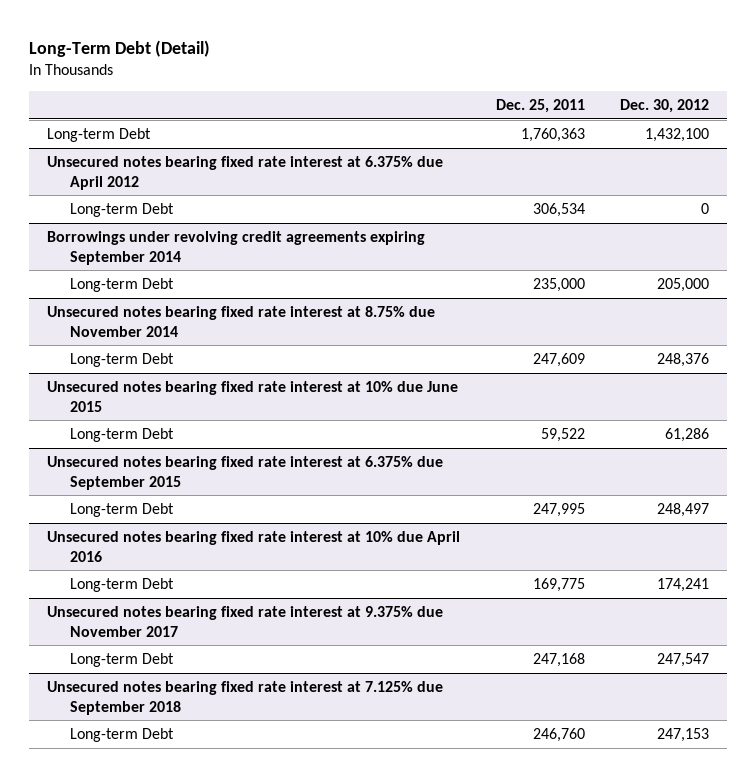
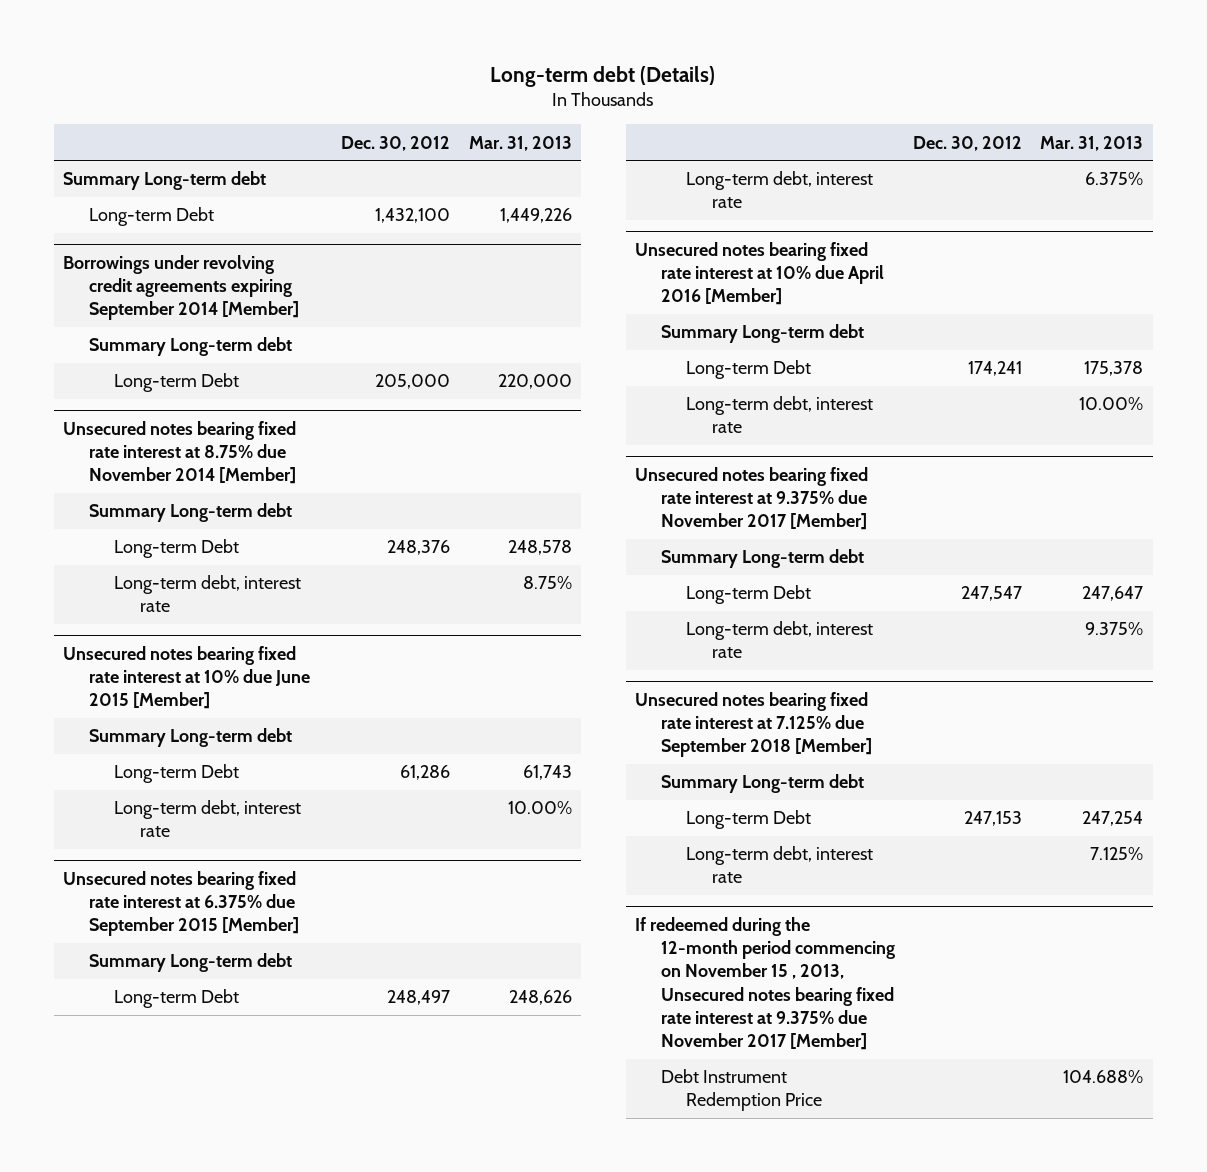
[29,39,211,57] Long-Term Debt (Detail) -> [490,66,716,88] Long-term debt (Details)
[495,98,585,113] Dec. 25, 2011 -> none
none -> [468,135,572,151] Mar. 31, 2013
none -> [63,171,267,191] Summary Long-term debt
[47,155,444,190] Unsecured notes bearing fixed rate interest at 6.375% due April 2012 -> none
[69,202,174,217] Long-term Debt -> none
[47,230,426,265] Borrowings under revolving credit agreements expiring September 2014 -> [63,254,299,321] Borrowings under revolving credit agreements expiring September 2014 [Member]
none -> [88,337,292,357] Summary Long-term debt
[47,305,436,337] Unsecured notes bearing fixed rate interest at 8.75% due November 2014 -> [63,420,297,485] Unsecured notes bearing fixed rate interest at 8.75% due November 2014 [Member]
none -> [88,503,292,523] Summary Long-term debt
none -> [114,575,302,613] Long-term debt, interest rate
[47,380,459,412] Unsecured notes bearing fixed rate interest at 10% due June 2015 -> [63,645,310,710] Unsecured notes bearing fixed rate interest at 10% due June 2015 [Member]
none -> [88,728,292,748] Summary Long-term debt
none -> [114,800,302,838] Long-term debt, interest rate
[47,455,444,490] Unsecured notes bearing fixed rate interest at 6.375% due September 2015 -> [63,870,299,937] Unsecured notes bearing fixed rate interest at 6.375% due September 2015 [Member]
none -> [88,953,292,973] Summary Long-term debt
none -> [686,171,874,209] Long-term debt, interest rate
[47,530,461,562] Unsecured notes bearing fixed rate interest at 10% due April 2016 -> [635,241,884,306] Unsecured notes bearing fixed rate interest at 10% due April 2016 [Member]
none -> [660,324,864,344] Summary Long-term debt
none -> [686,396,874,434] Long-term debt, interest rate
[47,605,444,637] Unsecured notes bearing fixed rate interest at 9.375% due November 2017 -> [635,466,869,531] Unsecured notes bearing fixed rate interest at 9.375% due November 2017 [Member]
none -> [660,549,864,569] Summary Long-term debt
none -> [686,621,874,659] Long-term debt, interest rate
[47,680,444,715] Unsecured notes bearing fixed rate interest at 7.125% due September 2018 -> [635,691,872,758] Unsecured notes bearing fixed rate interest at 7.125% due September 2018 [Member]
none -> [660,774,864,794] Summary Long-term debt
none -> [686,846,874,884] Long-term debt, interest rate
none -> [635,916,895,1051] If redeemed during the 12-month period commencing on November 15 , 2013, Unsecured notes bearing fixed rate interest at 9.375% due November 2017 [Member]
none -> [660,1069,823,1112] Debt Instrument Redemption Price

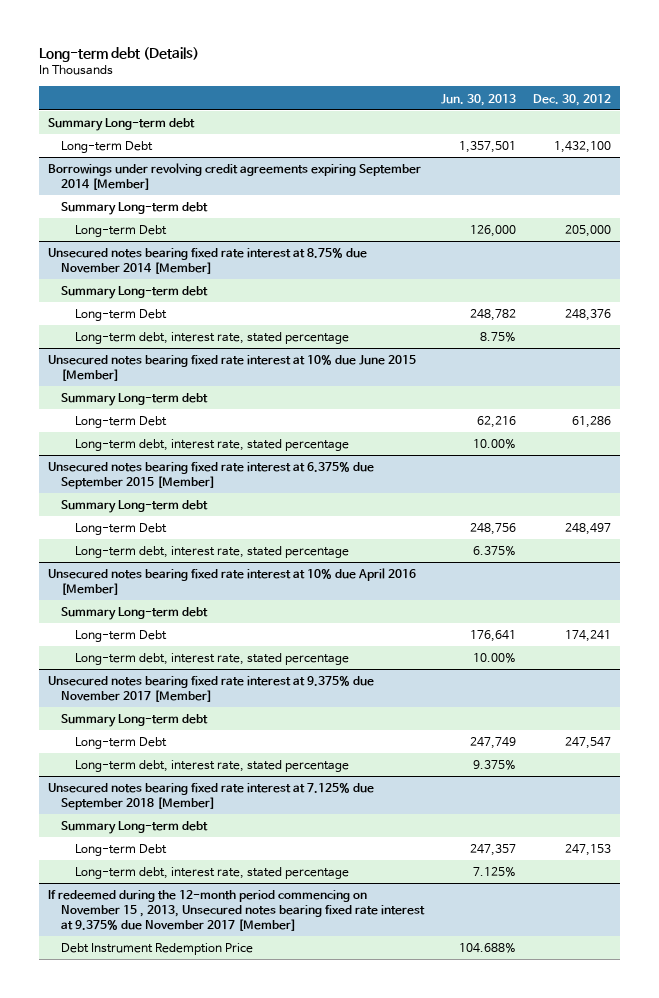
[468,135,572,151] Mar. 31, 2013 -> none
none -> [441,93,517,106] Jun. 30, 2013
[114,575,302,613] Long-term debt, interest rate -> [74,332,349,345] Long-term debt, interest rate, stated percentage
[114,800,302,838] Long-term debt, interest rate -> [74,439,349,452] Long-term debt, interest rate, stated percentage
[686,171,874,209] Long-term debt, interest rate -> [74,546,349,559] Long-term debt, interest rate, stated percentage
[686,396,874,434] Long-term debt, interest rate -> [74,653,349,666] Long-term debt, interest rate, stated percentage
[686,621,874,659] Long-term debt, interest rate -> [74,760,349,773] Long-term debt, interest rate, stated percentage
[686,846,874,884] Long-term debt, interest rate -> [74,867,349,880] Long-term debt, interest rate, stated percentage

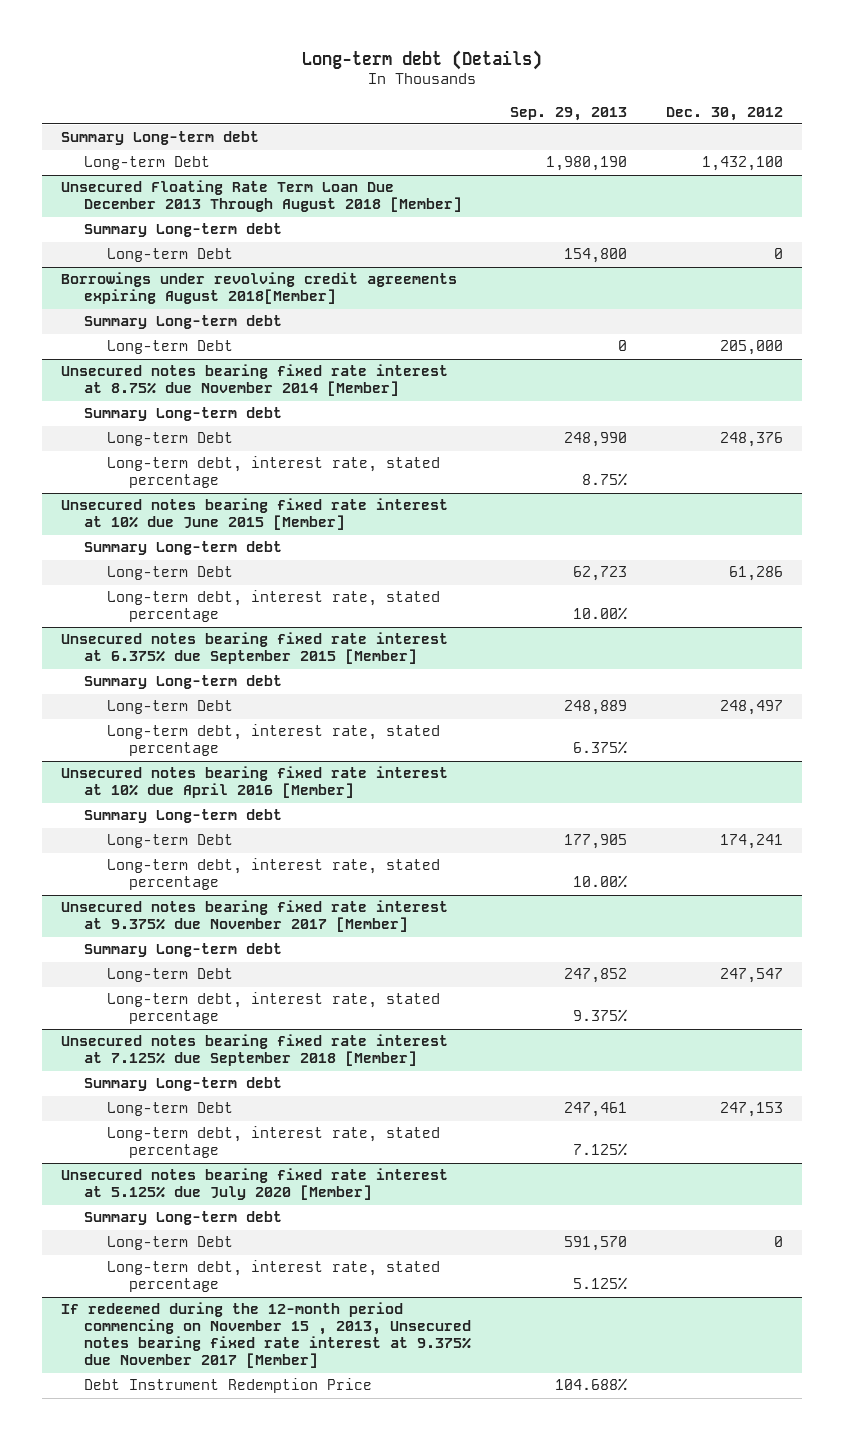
[441,93,517,106] Jun. 30, 2013 -> none
none -> [509,106,627,121] Sep. 29, 2013
none -> [61,180,463,213] Unsecured Floating Rate Term Loan Due December 2013 Through August 2018 [Member]
none -> [84,223,283,238] Summary Long-term debt
none -> [106,248,233,263] Long-term Debt
[47,163,421,190] Borrowings under revolving credit agreements expiring September 2014 [Member] -> [61,272,458,305] Borrowings under revolving credit agreements expiring August 2018[Member]
none -> [61,1168,449,1201] Unsecured notes bearing fixed rate interest at 5.125% due July 2020 [Member]
none -> [84,1211,283,1226] Summary Long-term debt
none -> [106,1236,233,1251] Long-term Debt
none -> [106,1260,440,1293] Long-term debt, interest rate, stated percentage

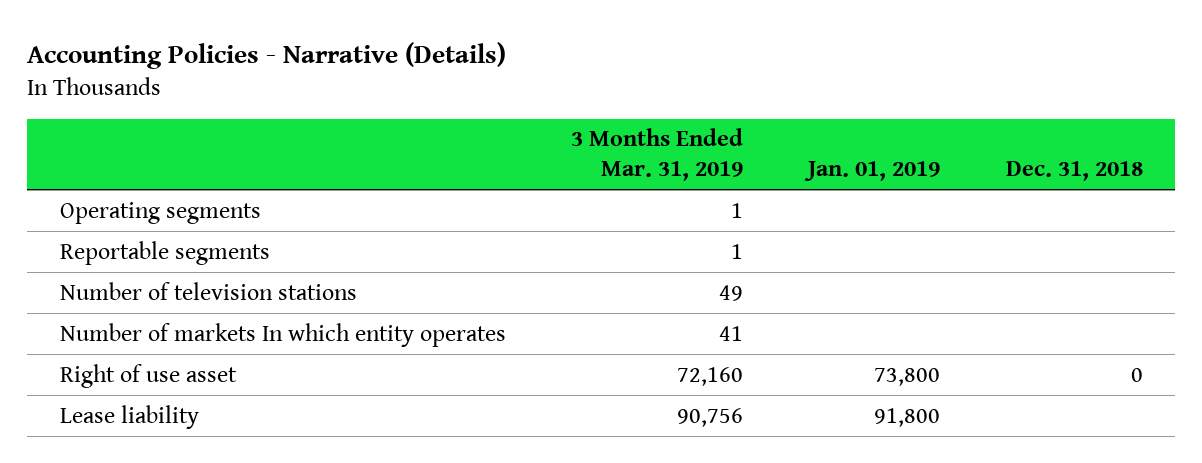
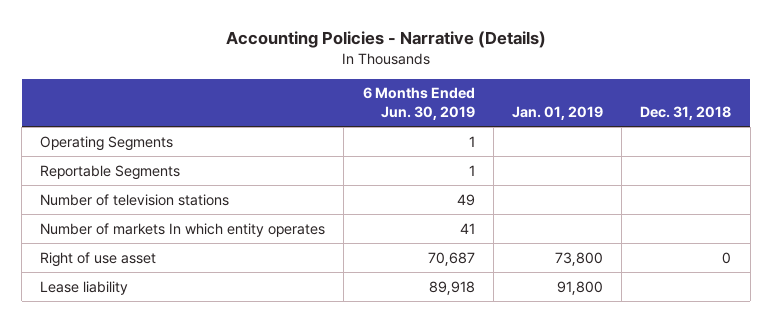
[570,128,743,182] 3 Months Ended Mar. 31, 2019 -> none
none -> [362,87,475,120] 6 Months Ended Jun. 30, 2019
[59,201,261,224] Operating segments -> [40,135,174,151] Operating Segments
[59,240,270,265] Reportable segments -> [40,164,181,180] Reportable Segments

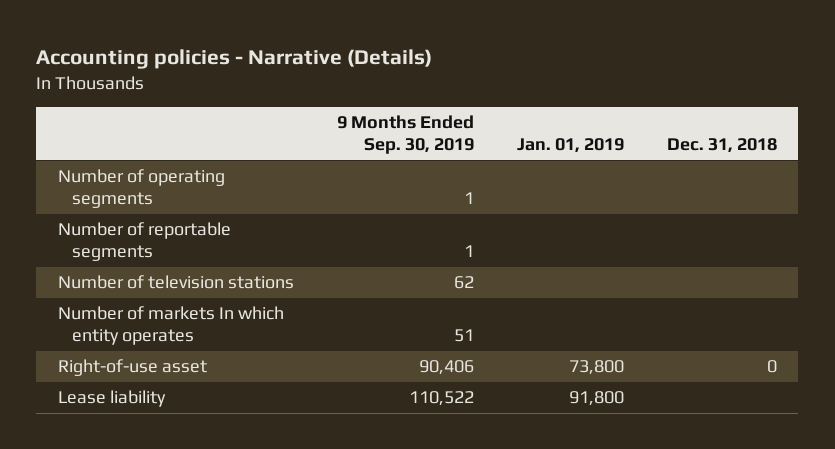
[225,31,546,49] Accounting Policies - Narrative (Details) -> [36,49,433,70] Accounting policies - Narrative (Details)
[362,87,475,120] 6 Months Ended Jun. 30, 2019 -> none
none -> [336,115,474,155] 9 Months Ended Sep. 30, 2019
[40,135,174,151] Operating Segments -> [57,169,225,209] Number of operating segments
[40,164,181,180] Reportable Segments -> [57,222,231,262] Number of reportable segments
[40,251,157,267] Right of use asset -> [57,359,207,377] Right-of-use asset

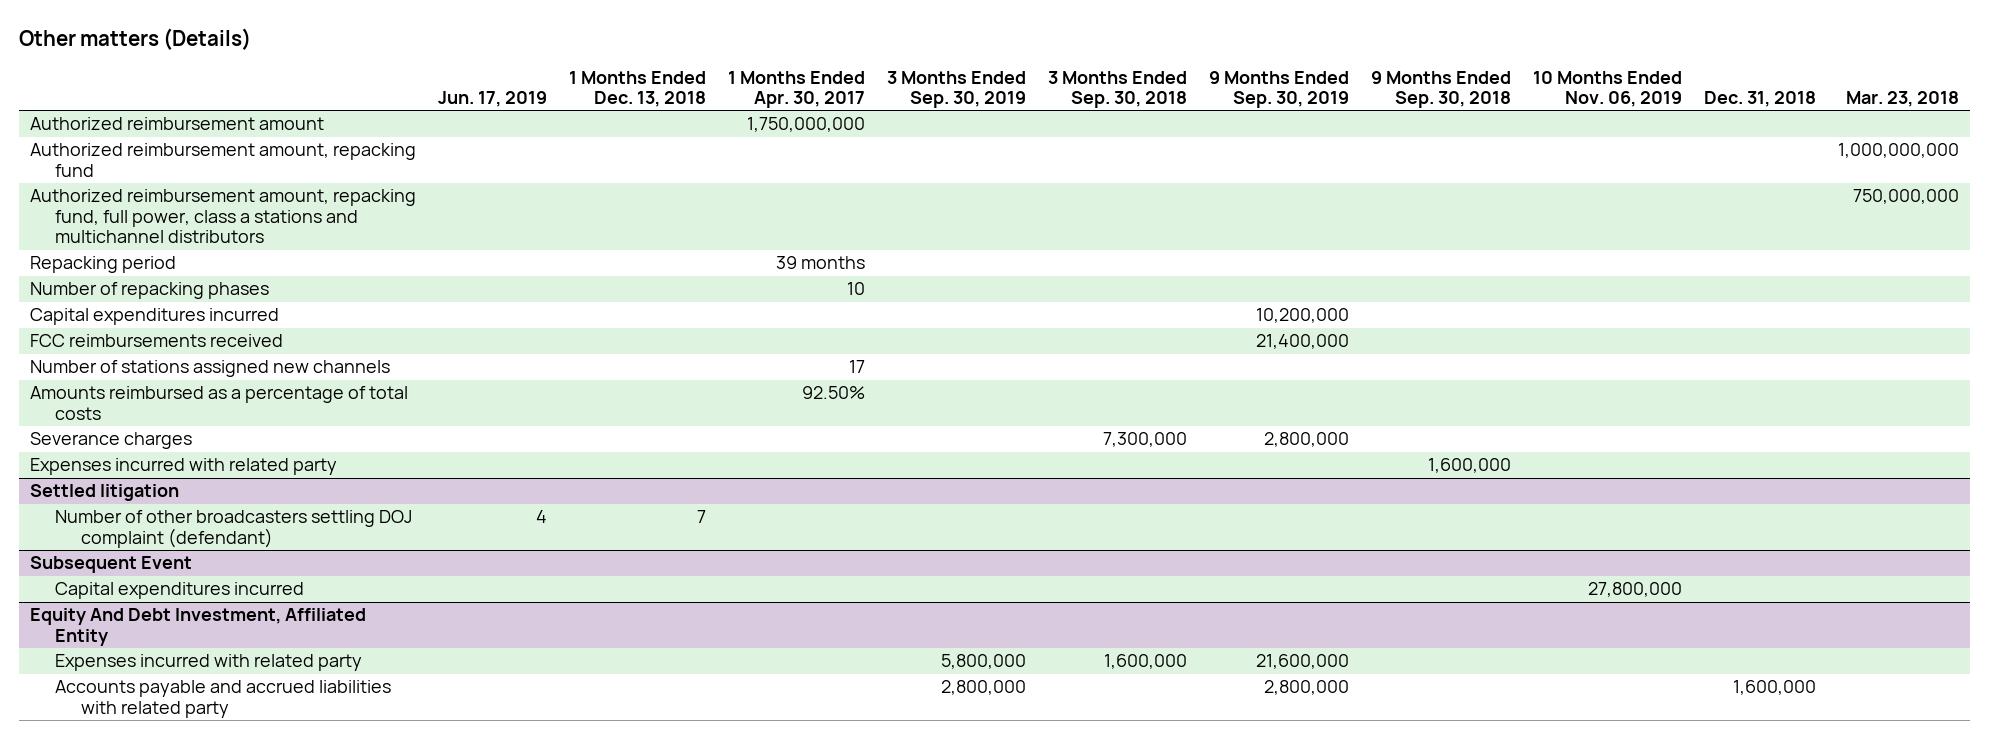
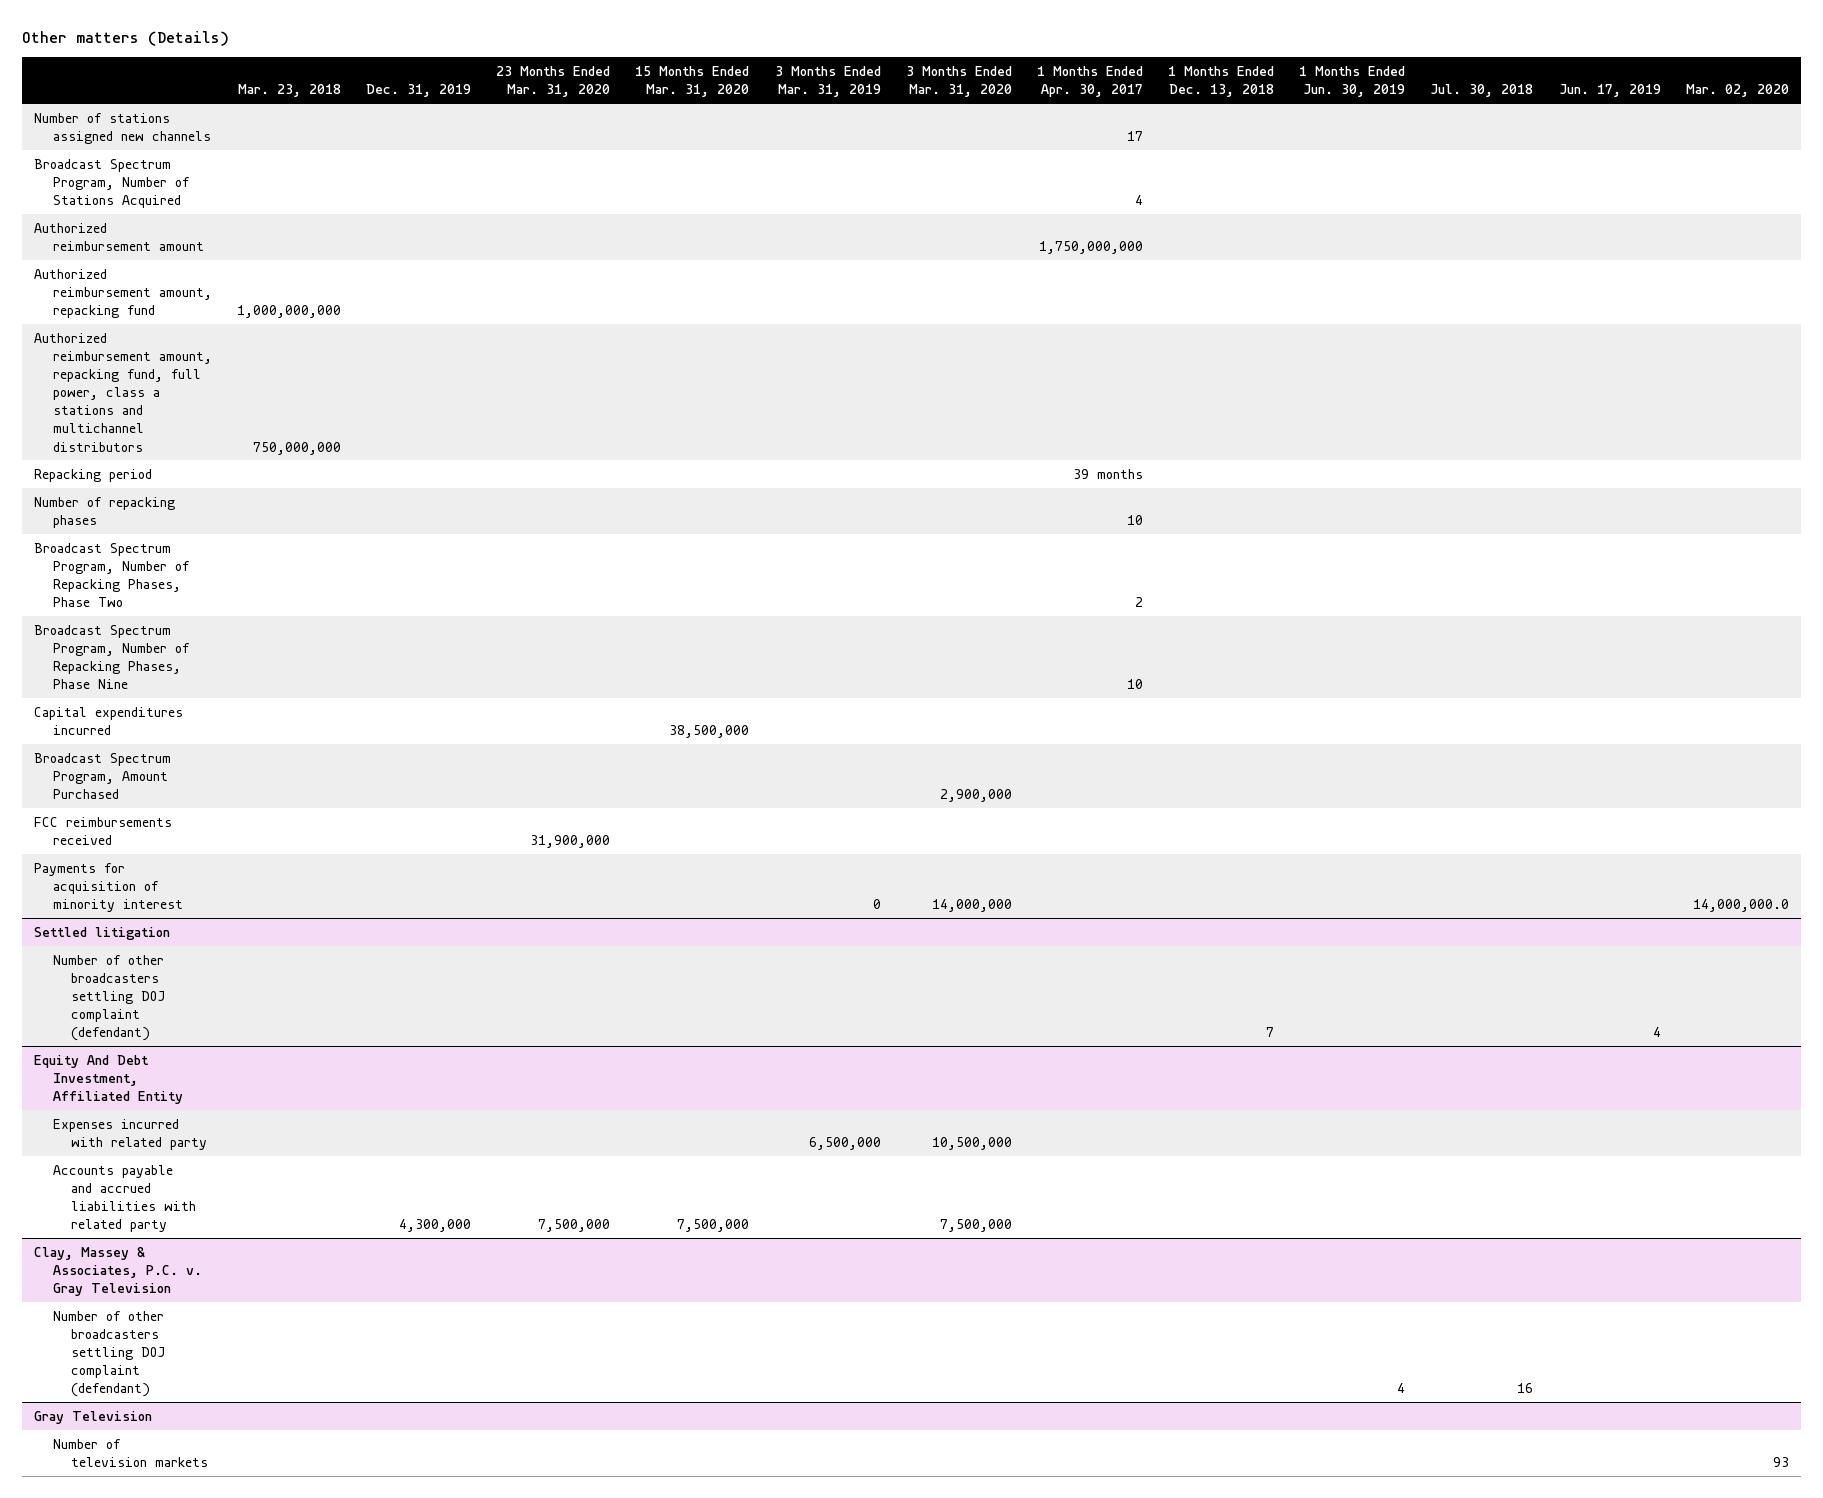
[886,70,1026,109] 3 Months Ended Sep. 30, 2019 -> none
[1047,70,1187,109] 3 Months Ended Sep. 30, 2018 -> none
[1208,70,1349,109] 9 Months Ended Sep. 30, 2019 -> none
[1370,70,1511,109] 9 Months Ended Sep. 30, 2018 -> none
[1532,70,1682,108] 10 Months Ended Nov. 06, 2019 -> none
[1703,91,1816,108] Dec. 31, 2018 -> none
none -> [366,84,472,98] Dec. 31, 2019
none -> [496,66,611,98] 23 Months Ended Mar. 31, 2020
none -> [635,66,750,98] 15 Months Ended Mar. 31, 2020
none -> [774,66,881,98] 3 Months Ended Mar. 31, 2019
none -> [905,66,1012,98] 3 Months Ended Mar. 31, 2020
none -> [1299,66,1406,98] 1 Months Ended Jun. 30, 2019
none -> [1430,84,1534,98] Jul. 30, 2018
none -> [1685,84,1789,98] Mar. 02, 2020
[29,360,390,378] Number of stations assigned new channels -> [34,112,211,144] Number of stations assigned new channels
none -> [34,158,190,208] Broadcast Spectrum Program, Number of Stations Acquired
none -> [34,542,190,608] Broadcast Spectrum Program, Number of Repacking Phases, Phase Two
none -> [34,624,190,690] Broadcast Spectrum Program, Number of Repacking Phases, Phase Nine
none -> [34,752,172,799] Broadcast Spectrum Program, Amount Purchased
[29,386,408,420] Amounts reimbursed as a percentage of total costs -> none
[29,432,192,450] Severance charges -> none
[29,458,337,476] Expenses incurred with related party -> none
none -> [34,862,183,912] Payments for acquisition of minority interest
[29,556,192,574] Subsequent Event -> none
[55,582,305,600] Capital expenditures incurred -> none
none -> [34,1246,202,1296] Clay, Massey & Associates, P.C. v. Gray Television
none -> [52,1310,166,1398] Number of other broadcasters settling DOJ complaint (defendant)
none -> [34,1410,153,1424] Gray Television
none -> [52,1438,209,1467] Number of television markets

